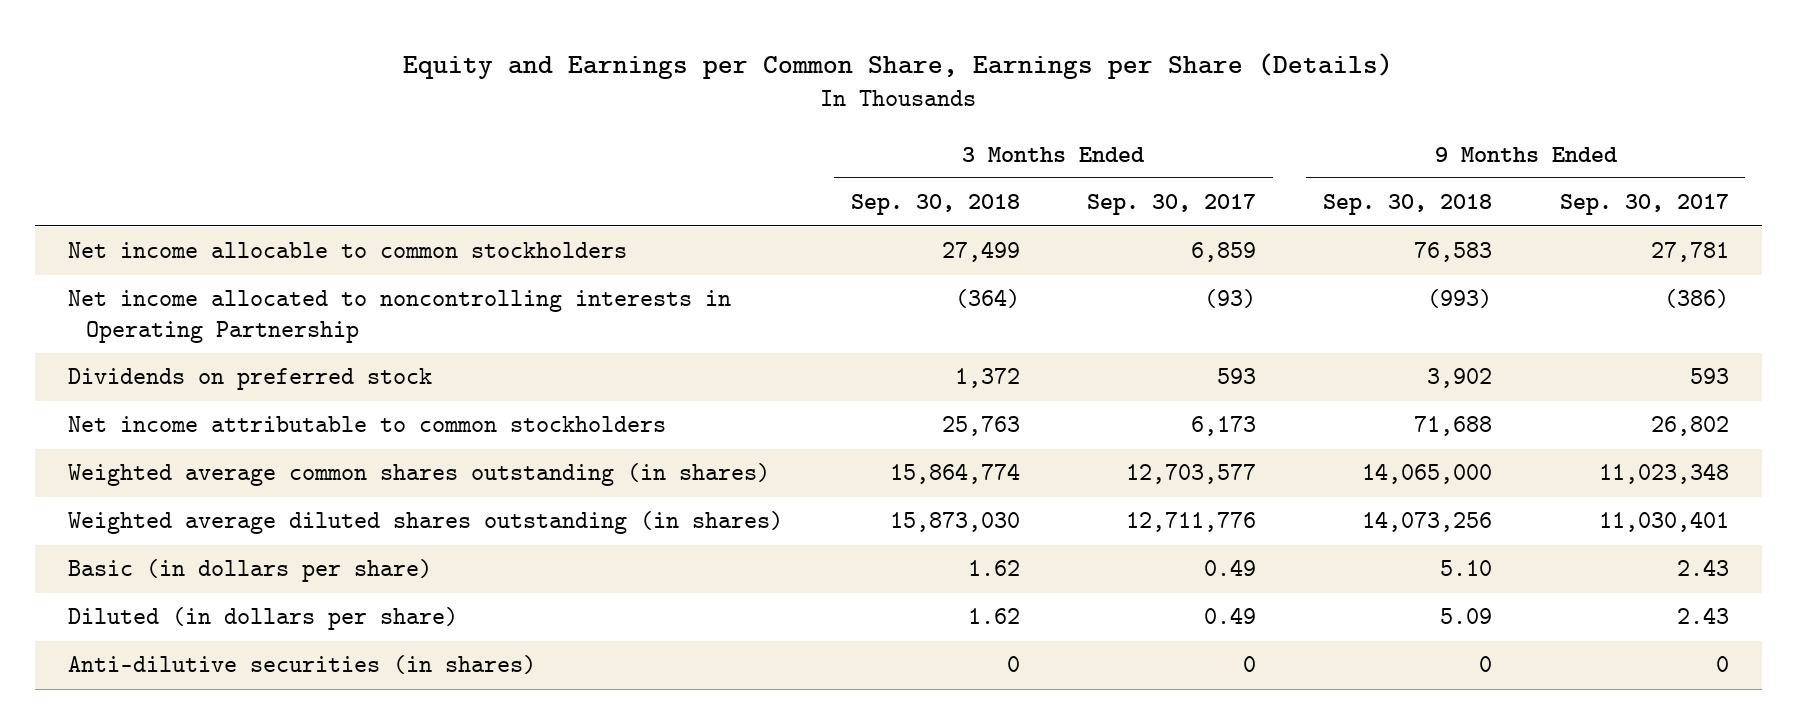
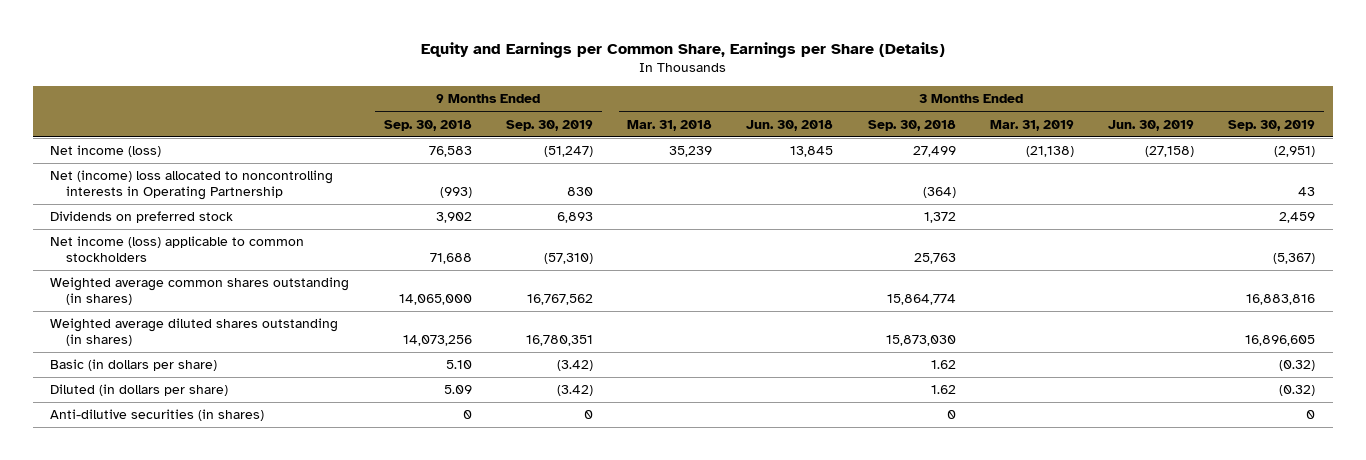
[1086,194,1256,216] Sep. 30, 2017 -> none
[1559,194,1729,216] Sep. 30, 2017 -> none
none -> [505,119,593,131] Sep. 30, 2019
none -> [627,119,713,131] Mar. 31, 2018
none -> [746,119,834,131] Jun. 30, 2018
none -> [989,119,1074,131] Mar. 31, 2019
none -> [1108,119,1195,131] Jun. 30, 2019
none -> [1228,119,1316,131] Sep. 30, 2019
[68,242,628,259] Net income allocable to common stockholders -> [50,145,162,158] Net income (loss)
[68,290,732,343] Net income allocated to noncontrolling interests in Operating Partnership -> [50,170,334,201] Net (income) loss allocated to noncontrolling interests in Operating Partnership
[68,416,667,433] Net income attributable to common stockholders -> [50,236,305,263] Net income (loss) applicable to common stockholders

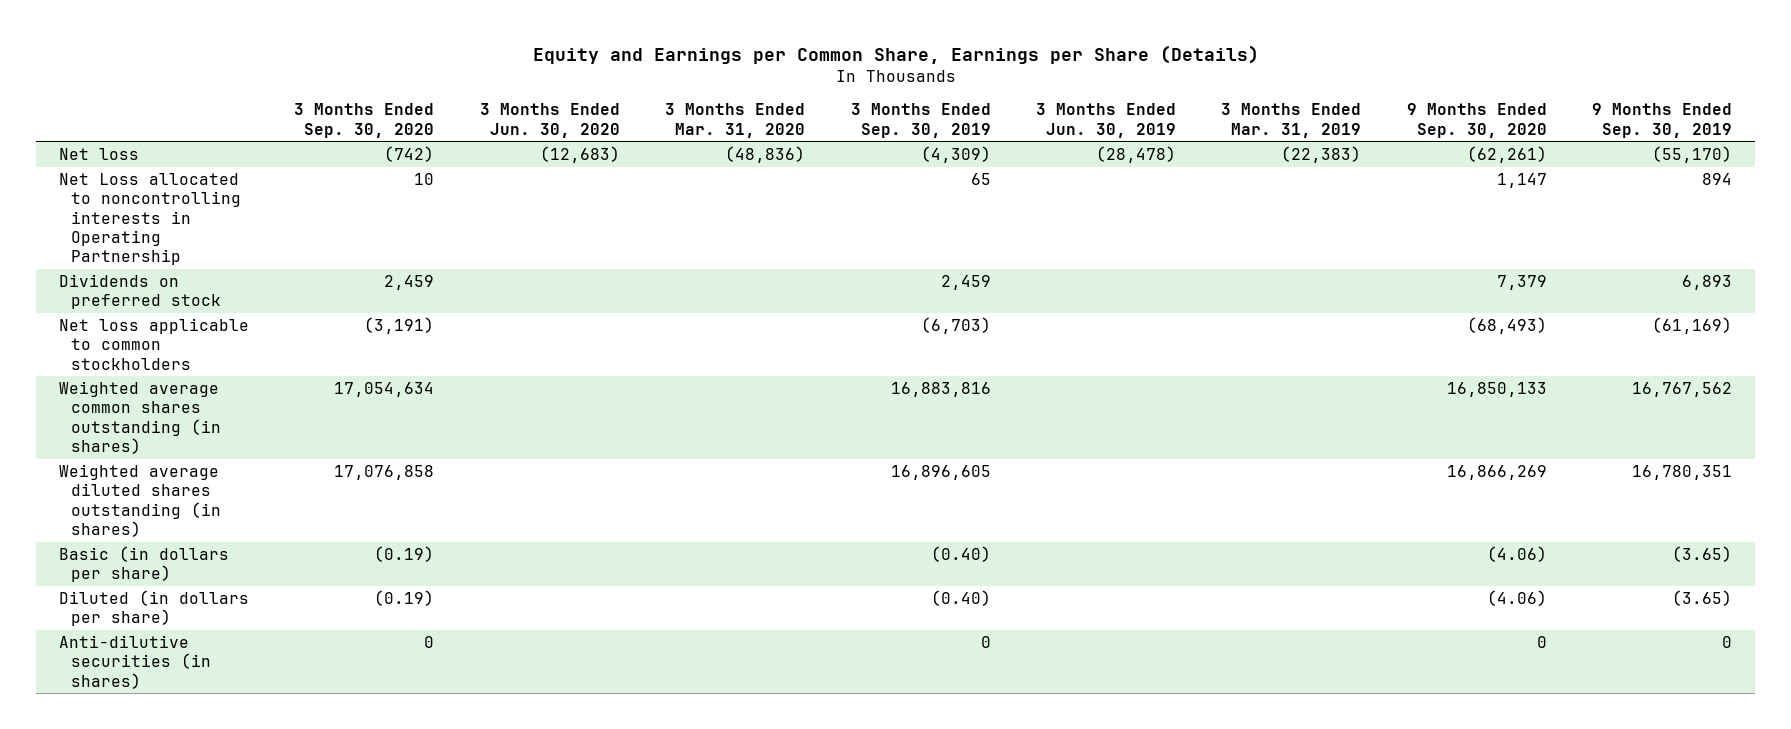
[383,119,472,131] Sep. 30, 2018 -> none
[627,119,713,131] Mar. 31, 2018 -> none
[746,119,834,131] Jun. 30, 2018 -> none
[867,119,956,131] Sep. 30, 2018 -> none
none -> [294,103,435,138] 3 Months Ended Sep. 30, 2020
none -> [479,103,620,138] 3 Months Ended Jun. 30, 2020
none -> [665,103,806,138] 3 Months Ended Mar. 31, 2020
none -> [1406,103,1547,138] 9 Months Ended Sep. 30, 2020
[50,145,162,158] Net income (loss) -> [59,148,140,161] Net loss
[543,146,593,158] (51,247) -> [1652,146,1733,164] (55,170)
[1025,146,1074,158] (21,138) -> [1281,146,1362,164] (22,383)
[1145,146,1195,158] (27,158) -> [1095,146,1176,164] (28,478)
[1274,146,1316,158] (2,951) -> [920,146,991,164] (4,309)
[50,170,334,201] Net (income) loss allocated to noncontrolling interests in Operating Partnership -> [59,173,242,266] Net Loss allocated to noncontrolling interests in Operating Partnership
[566,187,593,197] 830 -> [1702,173,1733,186] 894
[1298,187,1316,197] 43 -> [970,173,991,186] 65
[50,236,305,263] Net income (loss) applicable to common stockholders -> [59,318,250,370] Net loss applicable to common stockholders
[543,253,593,265] (57,310) -> [1652,317,1733,335] (61,169)
[1273,253,1316,265] (5,367) -> [920,317,991,335] (6,703)
[556,360,593,372] (3.42) -> [1672,546,1733,563] (3.65)
[1279,360,1316,372] (0.32) -> [930,546,991,563] (0.40)
[556,385,593,397] (3.42) -> [1672,590,1733,607] (3.65)
[1279,385,1316,397] (0.32) -> [930,590,991,607] (0.40)

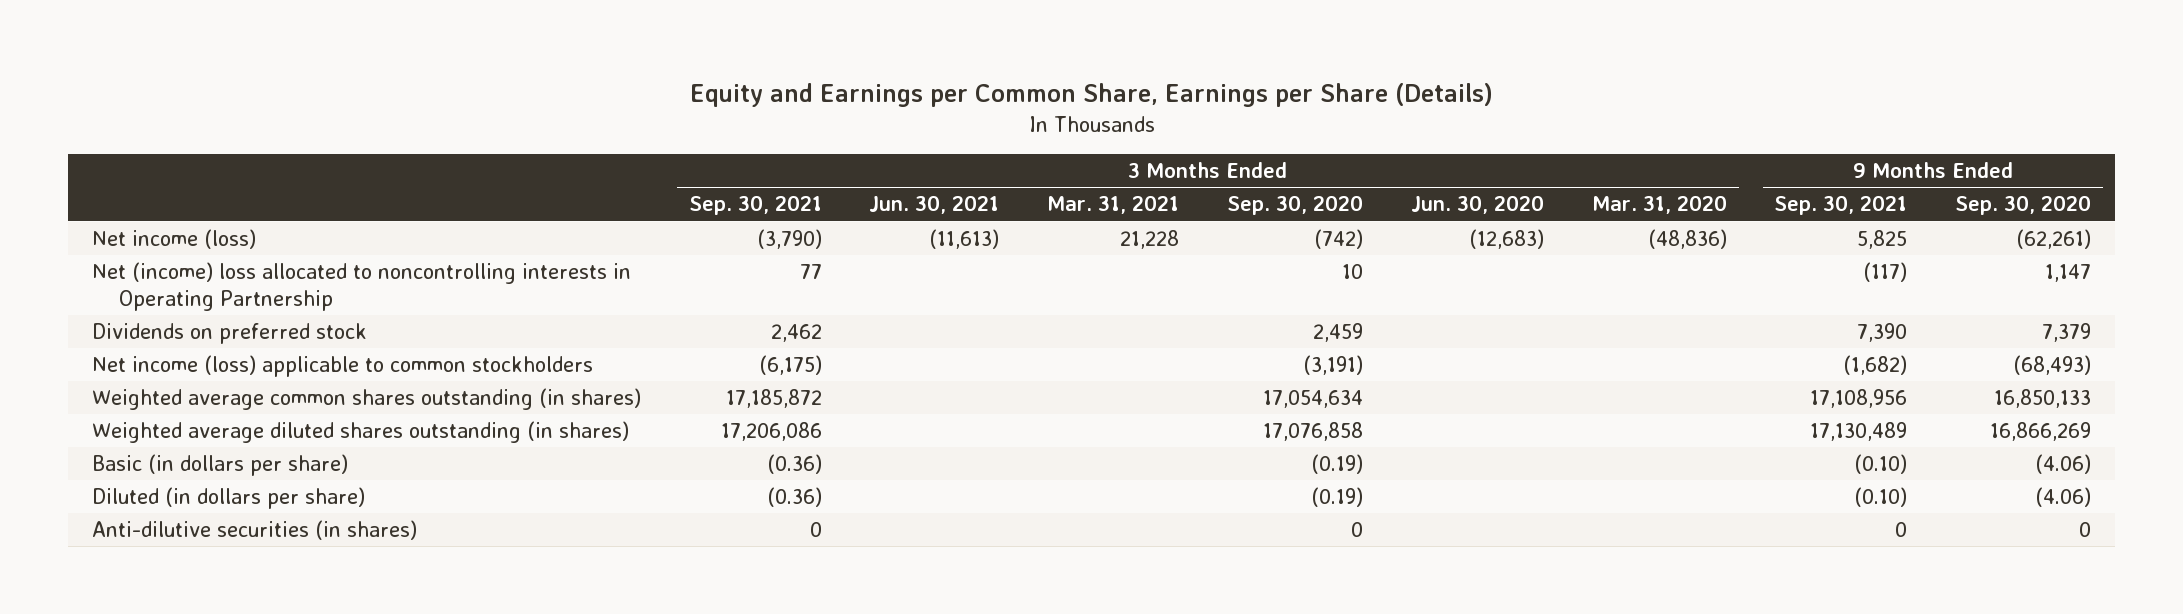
[850,103,991,138] 3 Months Ended Sep. 30, 2019 -> none
[1035,103,1176,138] 3 Months Ended Jun. 30, 2019 -> none
[1221,103,1362,138] 3 Months Ended Mar. 31, 2019 -> none
[1592,103,1733,138] 9 Months Ended Sep. 30, 2019 -> none
none -> [688,195,822,216] Sep. 30, 2021
none -> [869,195,1000,215] Jun. 30, 2021
none -> [1047,195,1180,215] Mar. 31, 2021
none -> [1774,195,1908,216] Sep. 30, 2021
[59,148,140,161] Net loss -> [91,229,256,250] Net income (loss)
[59,173,242,266] Net Loss allocated to noncontrolling interests in Operating Partnership -> [91,262,631,311] Net (income) loss allocated to noncontrolling interests in Operating Partnership
[59,318,250,370] Net loss applicable to common stockholders -> [91,355,593,378] Net income (loss) applicable to common stockholders

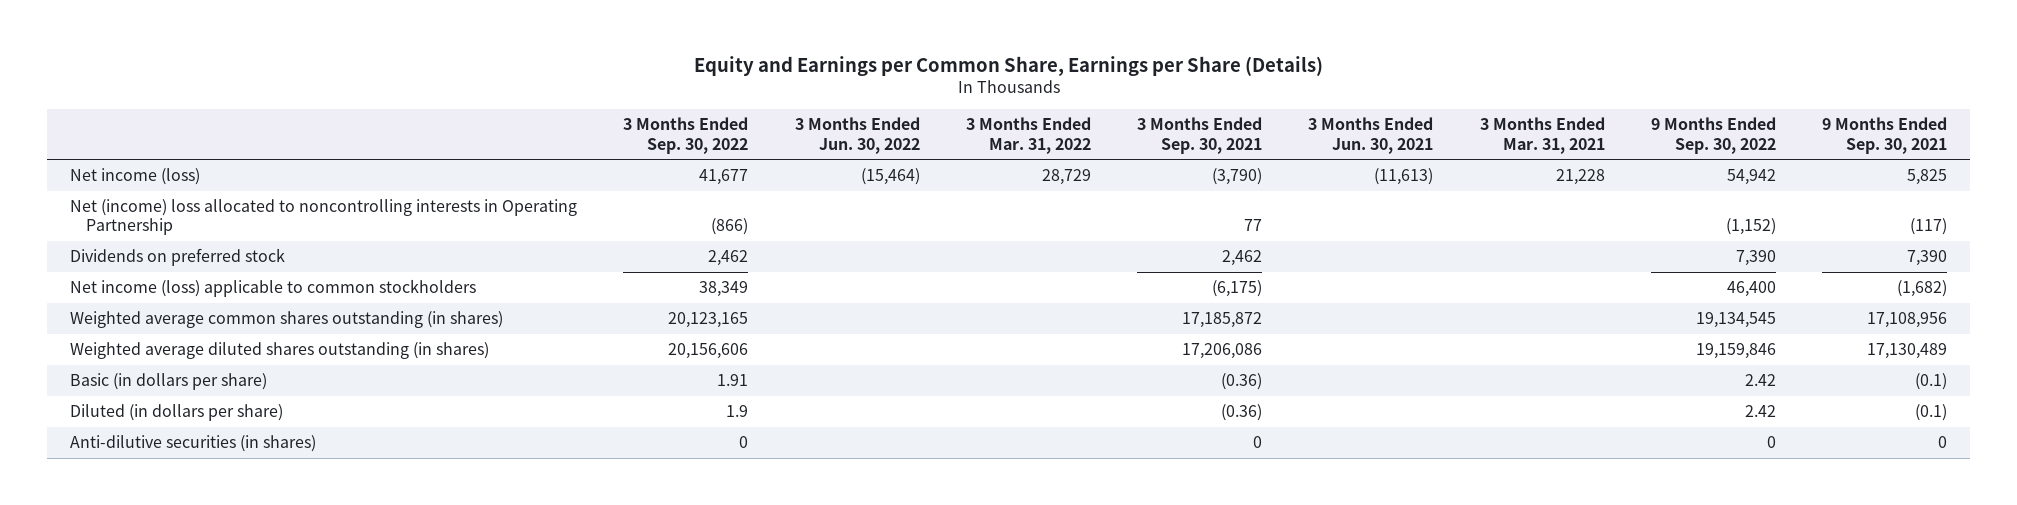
[1227,195,1364,216] Sep. 30, 2020 -> none
[1410,195,1544,215] Jun. 30, 2020 -> none
[1591,195,1727,215] Mar. 31, 2020 -> none
[1955,195,2092,216] Sep. 30, 2020 -> none
none -> [623,117,749,154] 3 Months Ended Sep. 30, 2022
none -> [794,117,920,154] 3 Months Ended Jun. 30, 2022
none -> [965,117,1091,154] 3 Months Ended Mar. 31, 2022
none -> [1650,117,1776,154] 9 Months Ended Sep. 30, 2022
[1854,454,1908,475] (0.10) -> [1915,373,1948,391] (0.1)
[1854,487,1908,508] (0.10) -> [1915,404,1948,422] (0.1)

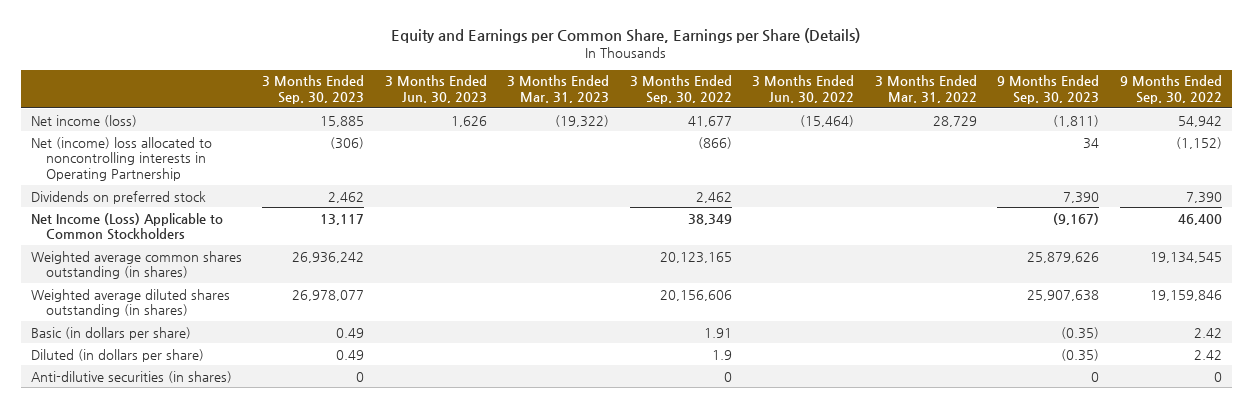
[1137,117,1263,154] 3 Months Ended Sep. 30, 2021 -> none
[1308,117,1434,154] 3 Months Ended Jun. 30, 2021 -> none
[1479,117,1605,154] 3 Months Ended Mar. 31, 2021 -> none
[1822,117,1948,154] 9 Months Ended Sep. 30, 2021 -> none
none -> [262,75,365,105] 3 Months Ended Sep. 30, 2023
none -> [384,75,487,104] 3 Months Ended Jun. 30, 2023
none -> [507,75,610,104] 3 Months Ended Mar. 31, 2023
none -> [997,75,1100,105] 9 Months Ended Sep. 30, 2023
[70,279,477,298] Net income (loss) applicable to common stockholders -> [30,212,223,241] Net Income (Loss) Applicable to Common Stockholders

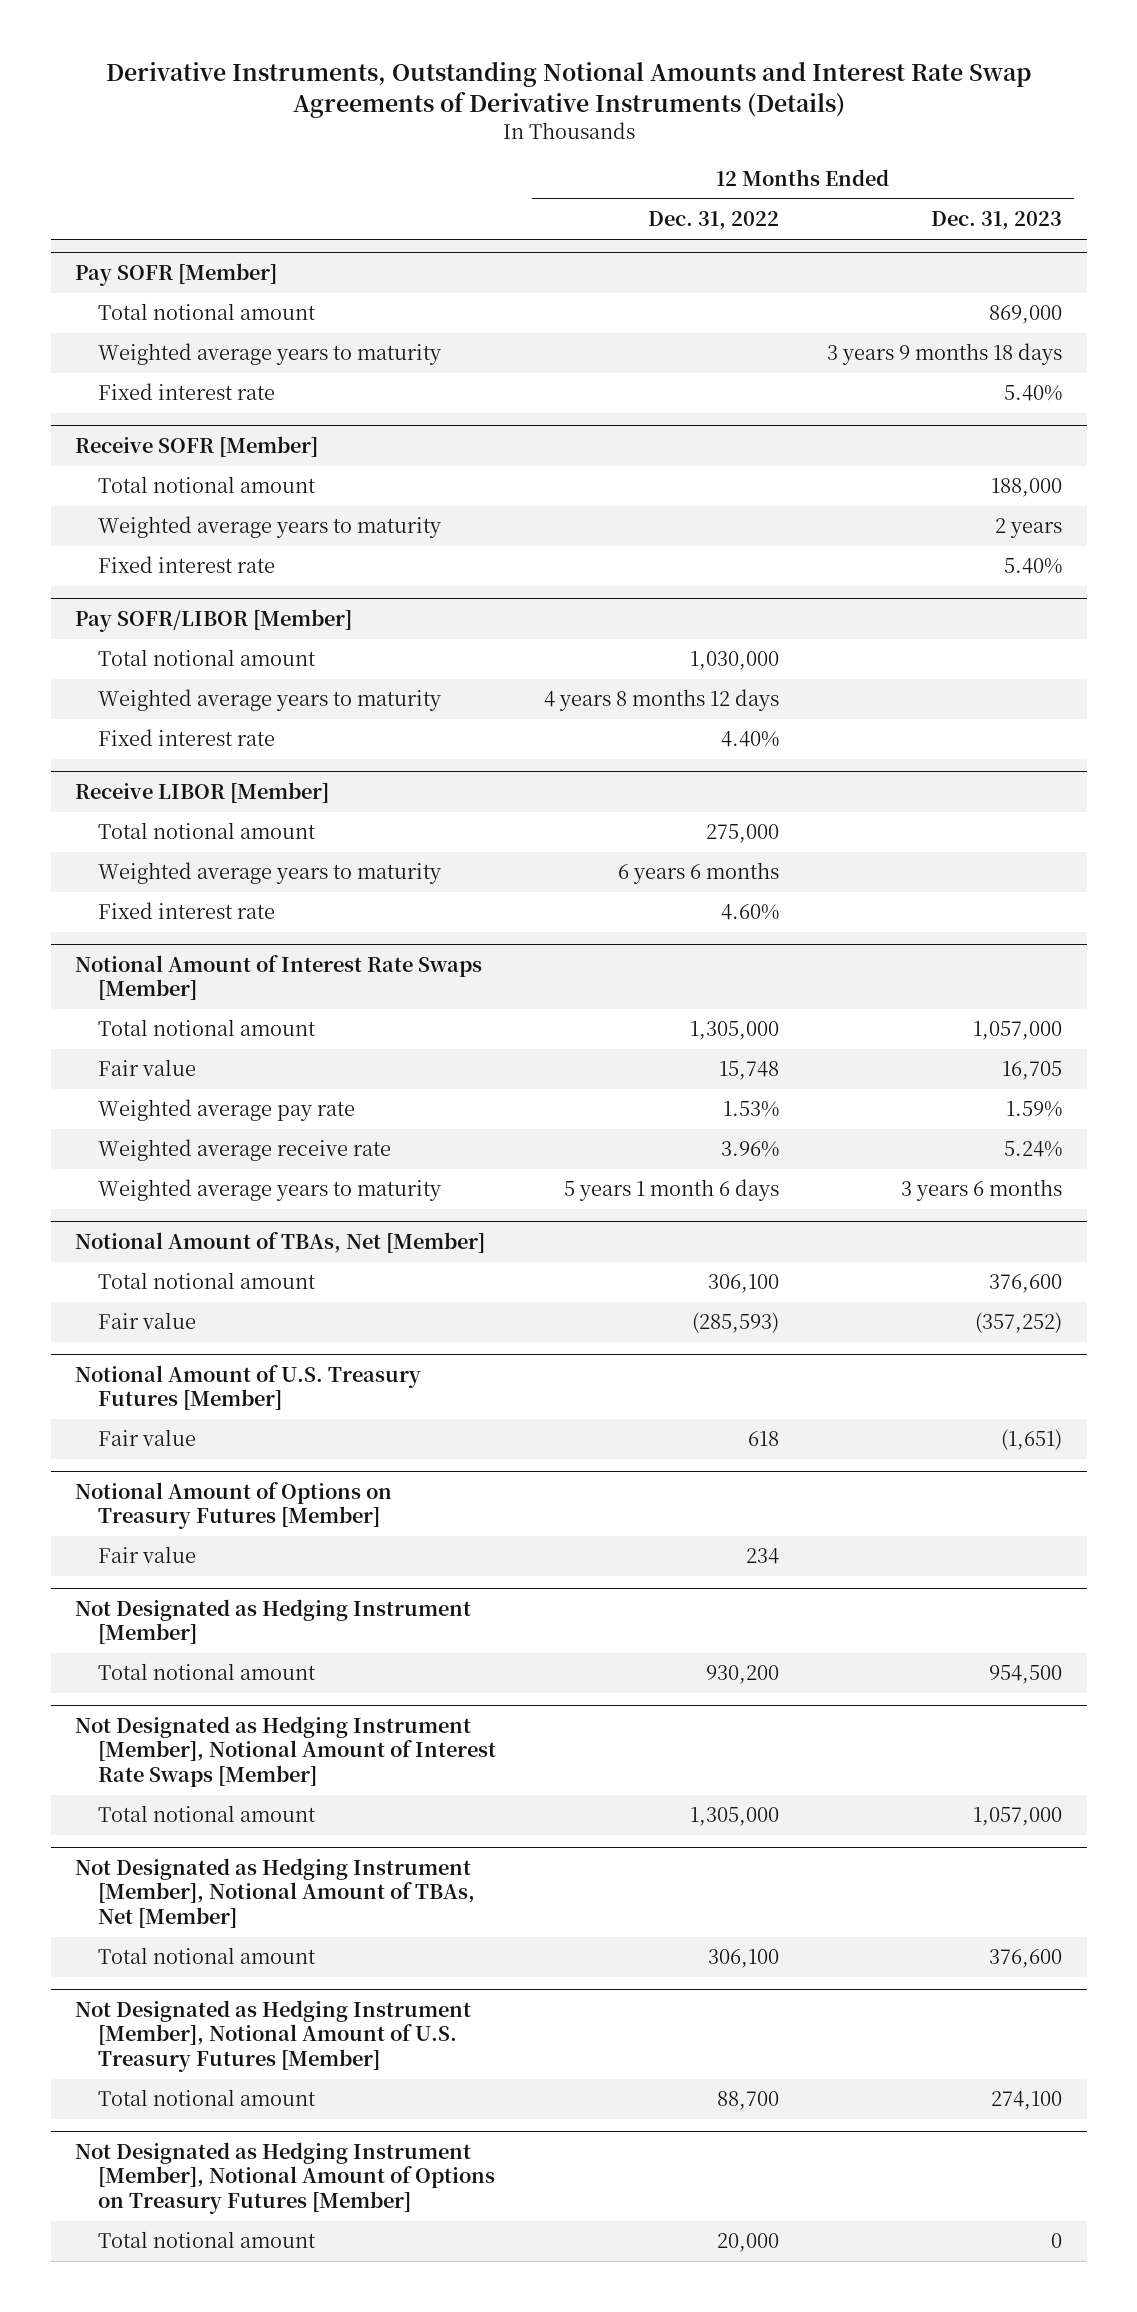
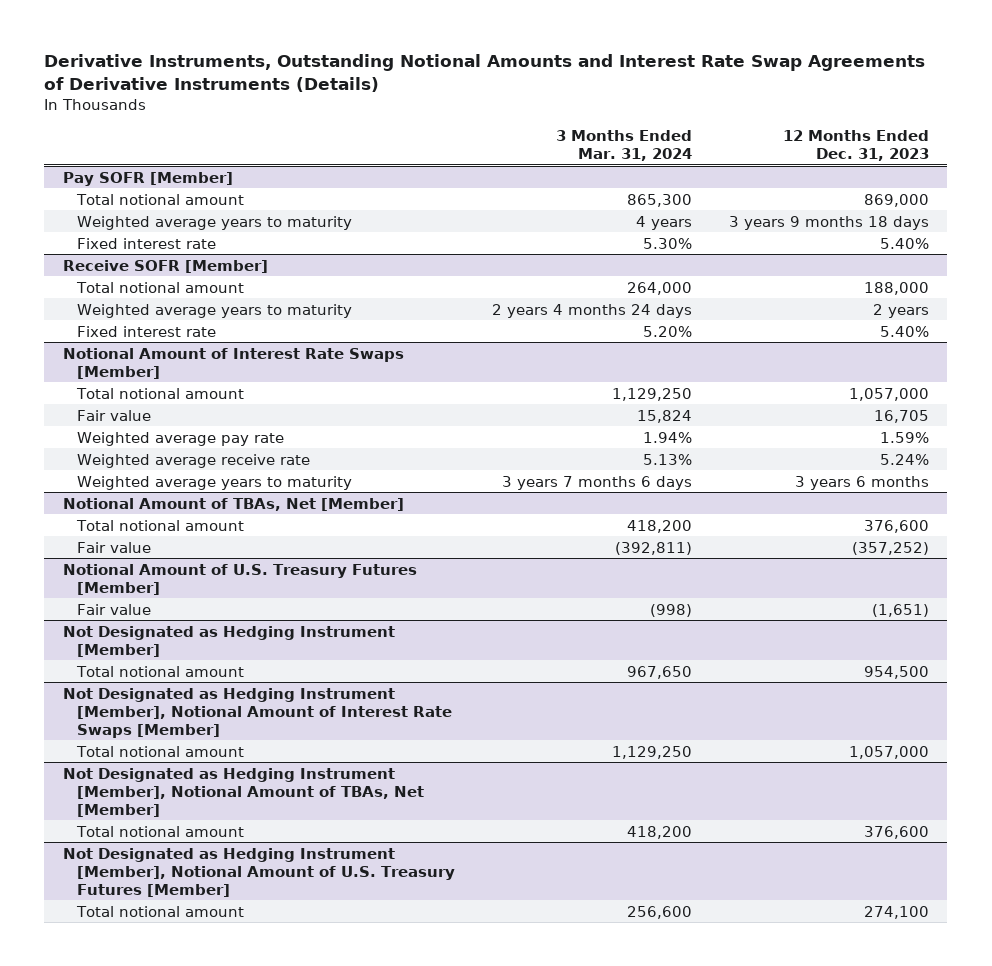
[647,211,779,231] Dec. 31, 2022 -> none
none -> [555,129,692,161] 3 Months Ended Mar. 31, 2024
[74,608,352,632] Pay SOFR/LIBOR [Member] -> none
[97,649,316,667] Total notional amount -> none
[97,689,442,712] Weighted average years to maturity -> none
[97,729,275,747] Fixed interest rate -> none
[74,781,329,803] Receive LIBOR [Member] -> none
[97,822,316,840] Total notional amount -> none
[97,862,442,885] Weighted average years to maturity -> none
[97,902,275,920] Fixed interest rate -> none
[74,1481,392,1530] Notional Amount of Options on Treasury Futures [Member] -> none
[97,1546,196,1564] Fair value -> none
[74,2141,495,2215] Not Designated as Hedging Instrument [Member], Notional Amount of Options on Treasury Futures [Member] -> none
[97,2231,316,2249] Total notional amount -> none

